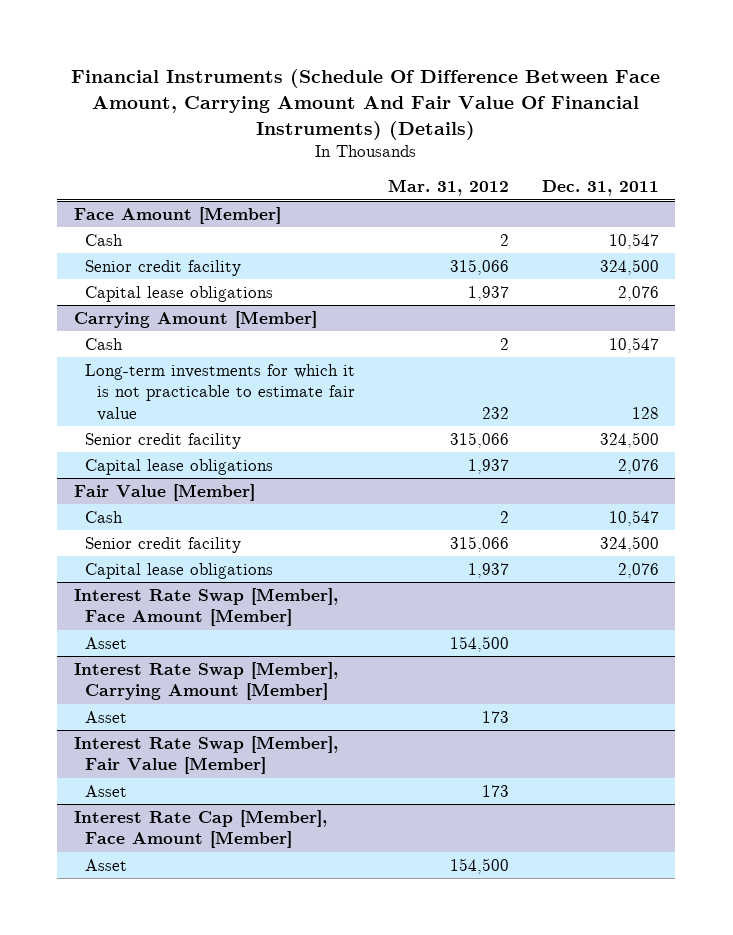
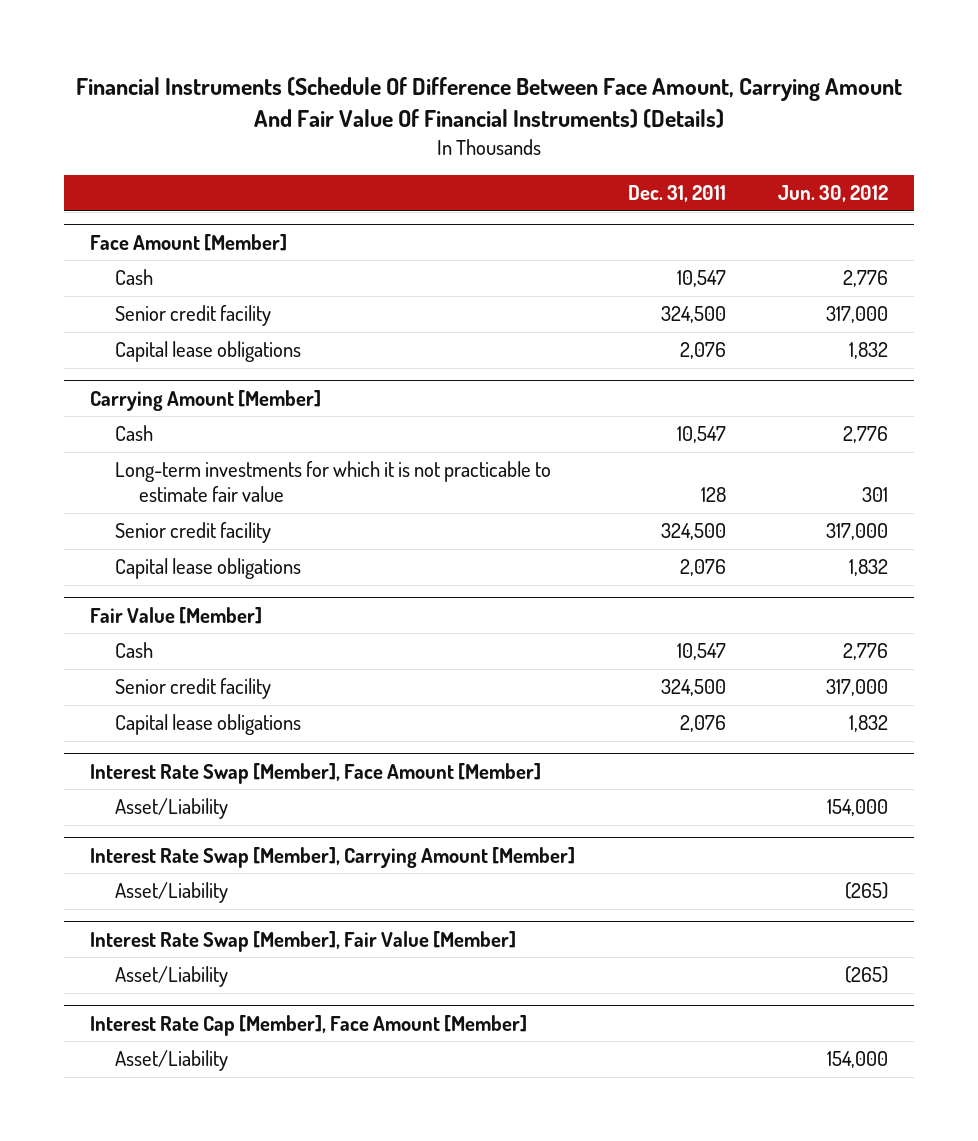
[388,179,510,197] Mar. 31, 2012 -> none
none -> [778,185,889,203] Jun. 30, 2012
[85,636,128,649] Asset -> [114,798,228,820] Asset/Liability
[85,710,128,723] Asset -> [114,882,228,904] Asset/Liability
[85,784,128,797] Asset -> [114,966,228,988] Asset/Liability
[85,858,128,871] Asset -> [114,1050,228,1072] Asset/Liability

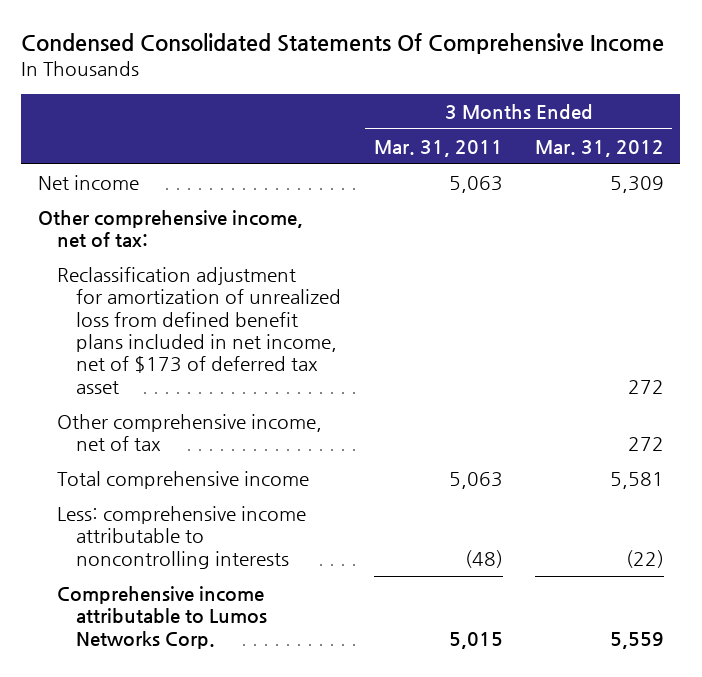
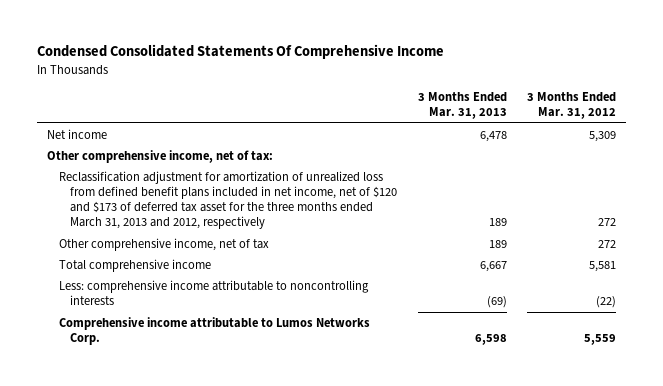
[373,139,503,157] Mar. 31, 2011 -> none
none -> [417,92,507,120] 3 Months Ended Mar. 31, 2013
[56,267,341,394] Reclassification adjustment for amortization of unrealized loss from defined benefit plans included in net income, net of $173 of deferred tax asset -> [58,170,398,230] Reclassification adjustment for amortization of unrealized loss from defined benefit plans included in net income, net of $120 and $173 of deferred tax asset for the three months ended March 31, 2013 and 2012, respectively

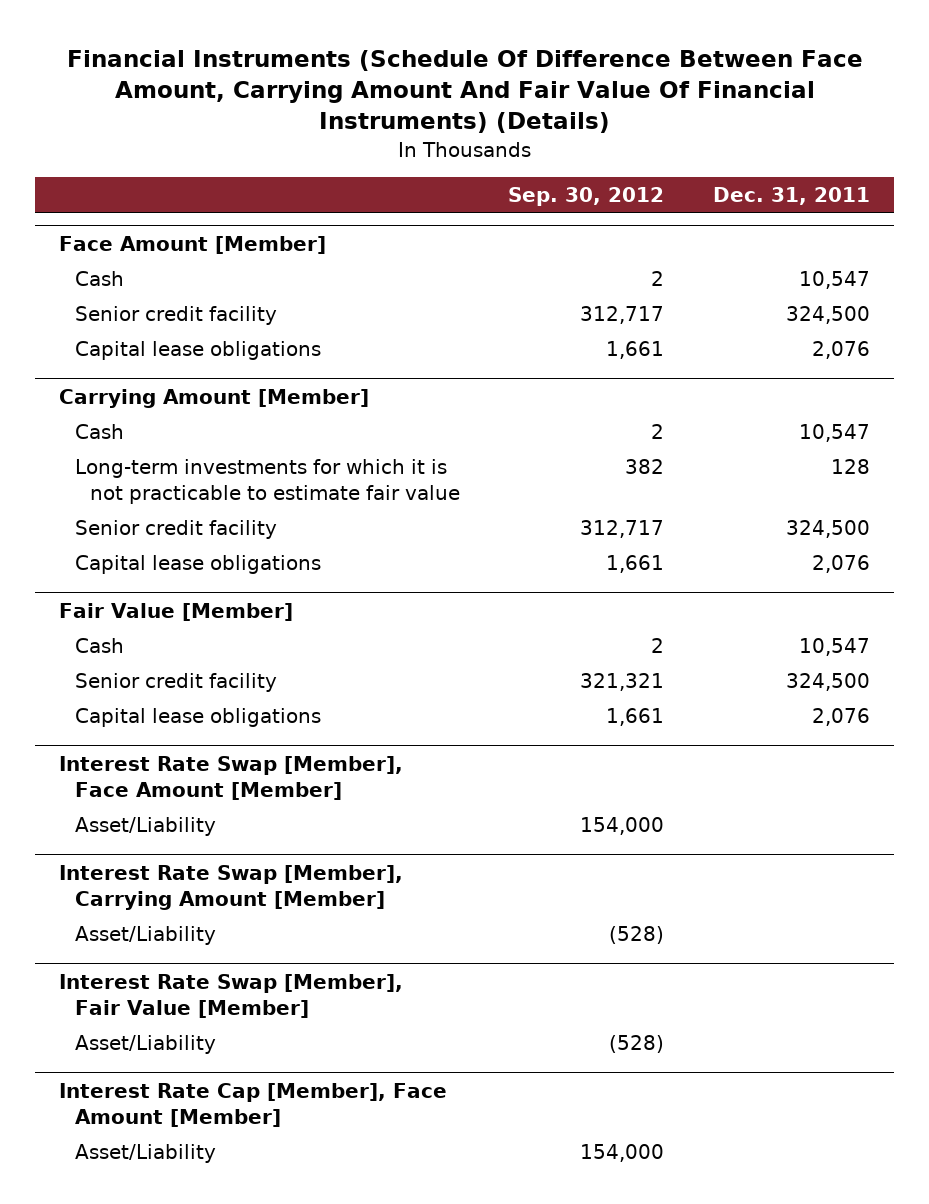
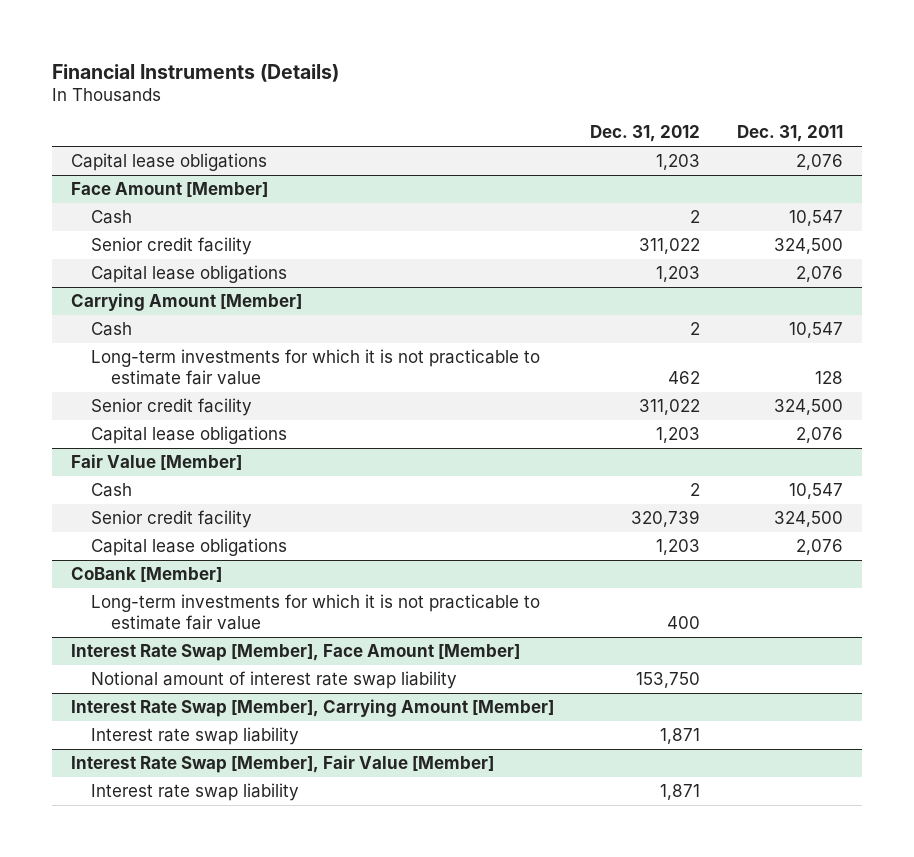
[66,49,863,134] Financial Instruments (Schedule Of Difference Between Face Amount, Carrying Amount And Fair Value Of Financial Instruments) (Details) -> [52,63,340,82] Financial Instruments (Details)
[508,186,665,206] Sep. 30, 2012 -> none
none -> [590,125,701,143] Dec. 31, 2012
none -> [70,153,267,172] Capital lease obligations
none -> [70,567,222,583] CoBank [Member]
none -> [91,594,541,630] Long-term investments for which it is not practicable to estimate fair value
[74,817,216,837] Asset/Liability -> [91,671,458,690] Notional amount of interest rate swap liability
[74,926,216,946] Asset/Liability -> none
none -> [91,727,300,746] Interest rate swap liability
[74,1035,216,1055] Asset/Liability -> none
[59,1082,448,1127] Interest Rate Cap [Member], Face Amount [Member] -> none
[74,1144,216,1164] Asset/Liability -> none
none -> [91,783,300,802] Interest rate swap liability

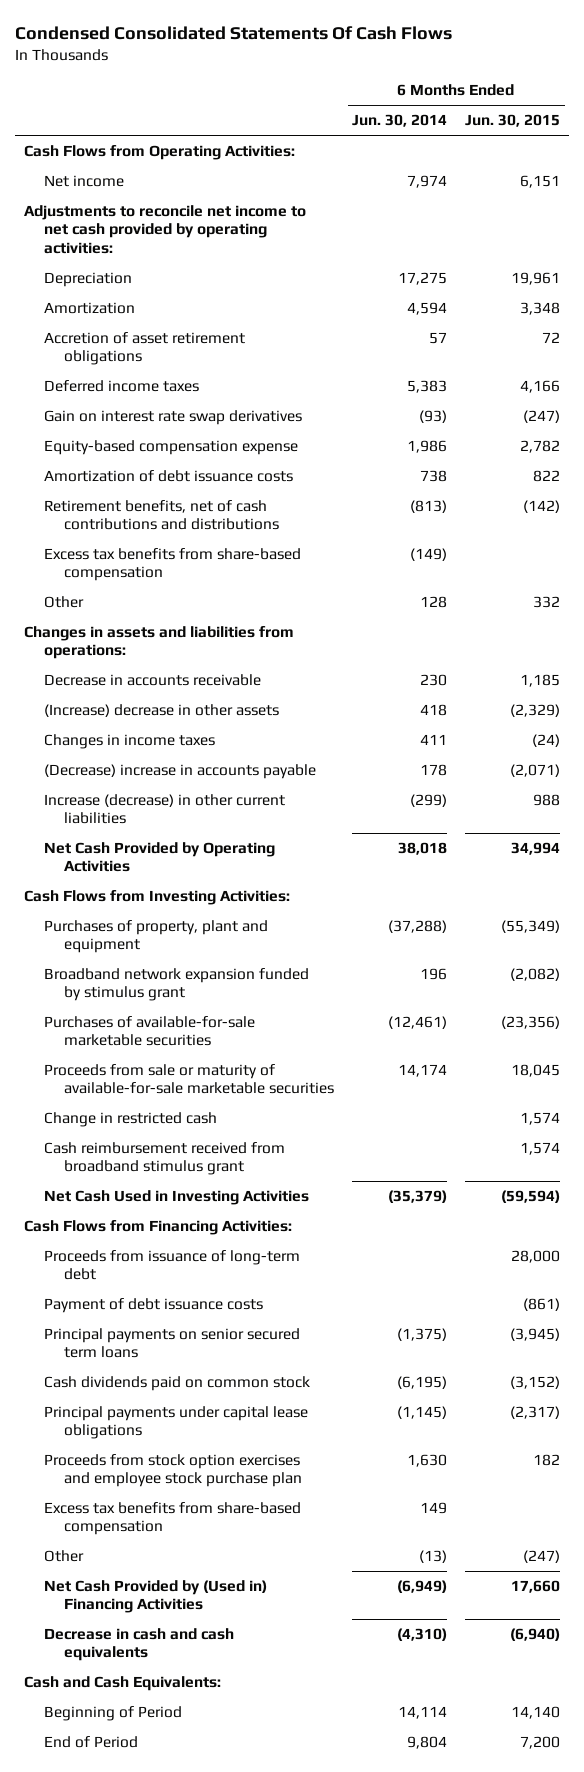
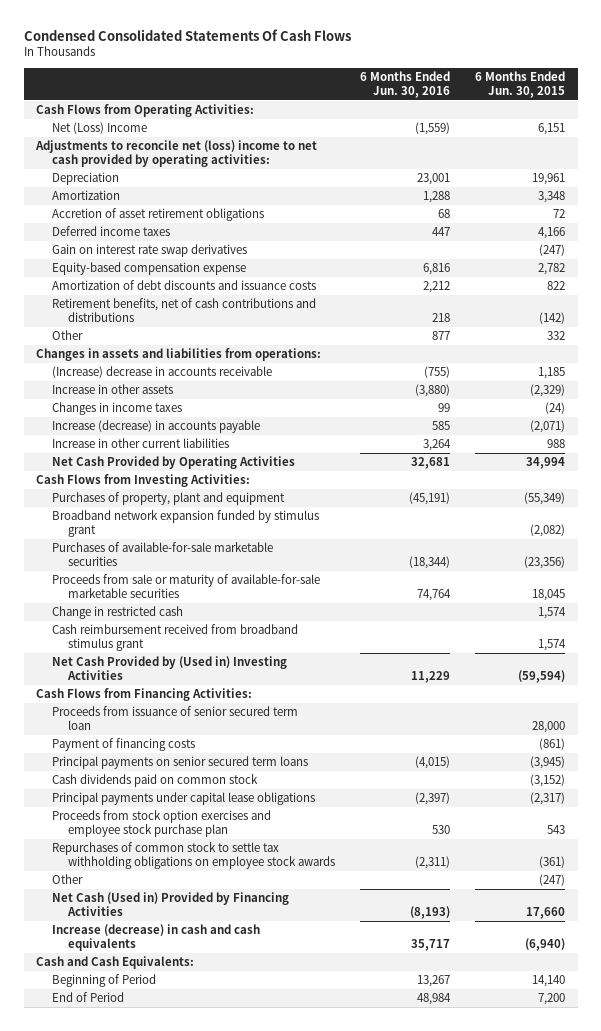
[352,114,448,128] Jun. 30, 2014 -> none
none -> [360,70,451,98] 6 Months Ended Jun. 30, 2016
[44,174,125,187] Net income -> [52,122,148,135] Net (Loss) Income
[23,204,306,254] Adjustments to reconcile net income to net cash provided by operating activities: -> [35,140,318,168] Adjustments to reconcile net (loss) income to net cash provided by operating activities:
[44,469,294,482] Amortization of debt issuance costs -> [52,280,317,291] Amortization of debt discounts and issuance costs
[44,547,302,582] Excess tax benefits from share-based compensation -> none
[44,673,262,686] Decrease in accounts receivable -> [52,366,273,379] (Increase) decrease in accounts receivable
[44,703,280,717] (Increase) decrease in other assets -> [52,384,174,395] Increase in other assets
[44,763,317,779] (Decrease) increase in accounts payable -> [52,420,261,434] Increase (decrease) in accounts payable
[44,793,286,825] Increase (decrease) in other current liabilities -> [52,438,230,449] Increase in other current liabilities
[44,1189,310,1205] Net Cash Used in Investing Activities -> [52,656,288,681] Net Cash Provided by (Used in) Investing Activities
[44,1249,301,1281] Proceeds from issuance of long-term debt -> [52,706,299,731] Proceeds from issuance of senior secured term loan
[44,1297,264,1313] Payment of debt issuance costs -> [52,738,196,752] Payment of financing costs
[44,1501,302,1536] Excess tax benefits from share-based compensation -> none
[533,1453,561,1466] 182 -> [547,825,566,835] 543
none -> [52,842,336,870] Repurchases of common stock to settle tax withholding obligations on employee stock awards
[44,1579,268,1614] Net Cash Provided by (Used in) Financing Activities -> [52,892,290,917] Net Cash (Used in) Provided by Financing Activities
[44,1627,235,1662] Decrease in cash and cash equivalents -> [52,924,261,952] Increase (decrease) in cash and cash equivalents

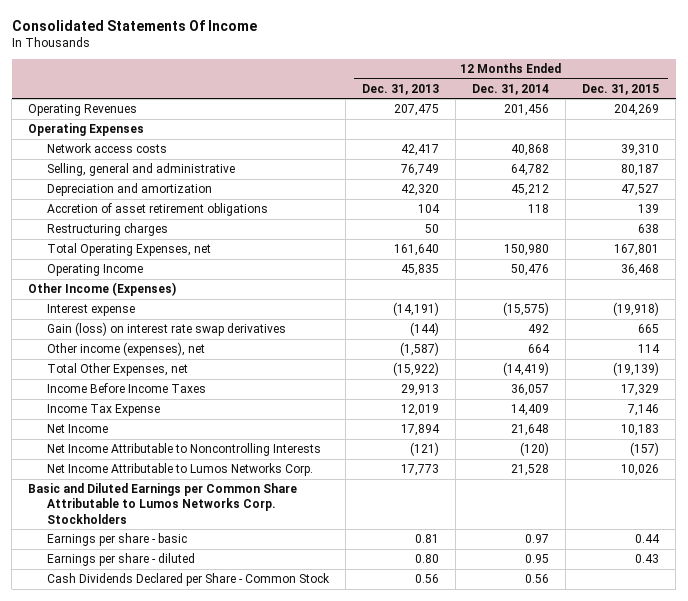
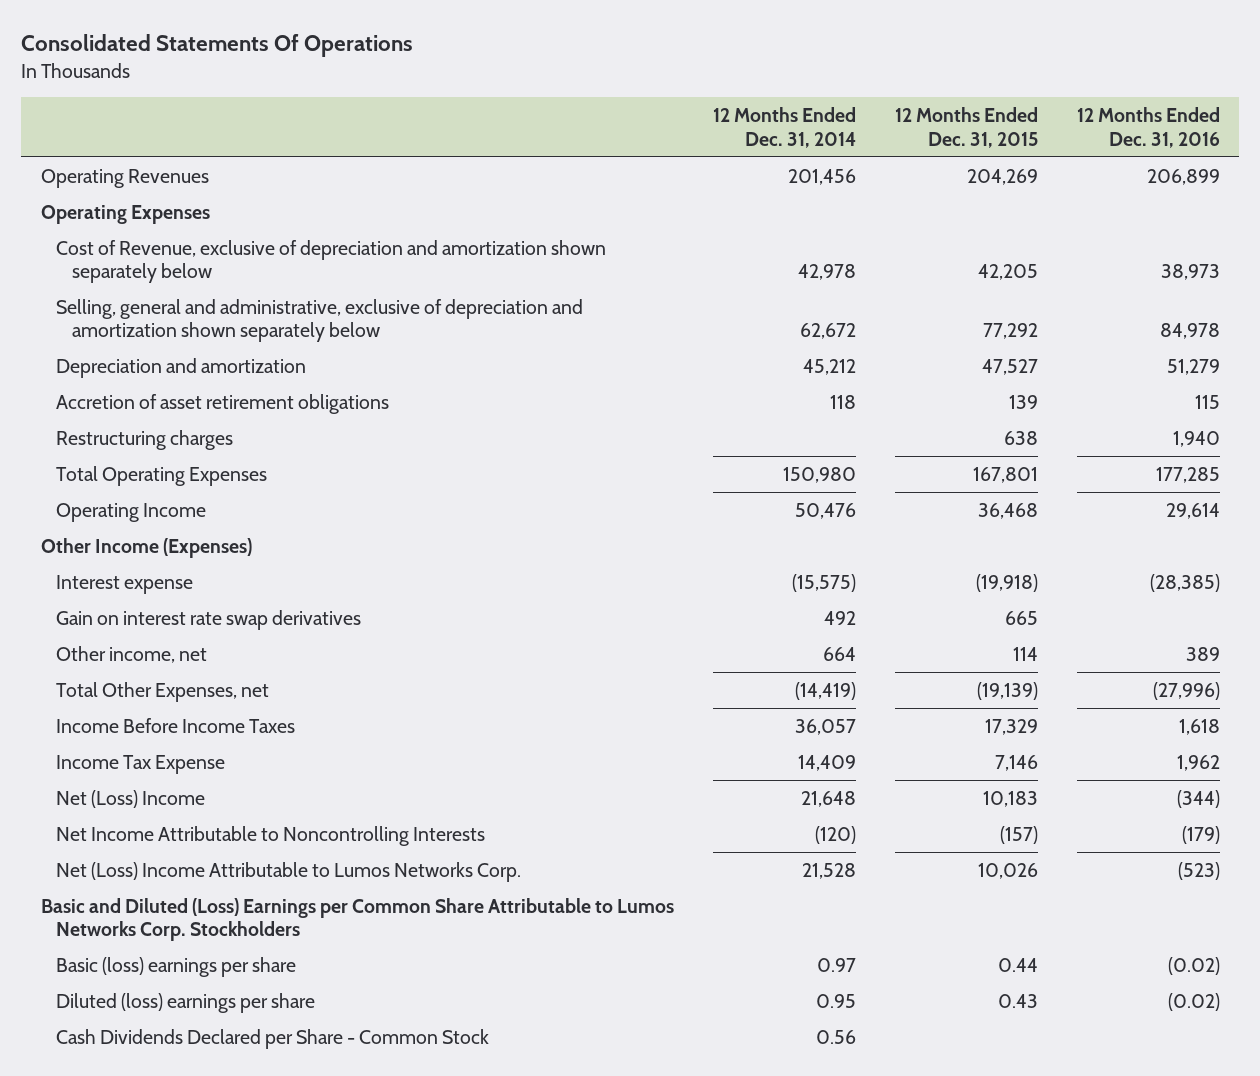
[11,19,257,31] Consolidated Statements Of Income -> [21,34,414,58] Consolidated Statements Of Operations
[361,83,439,95] Dec. 31, 2013 -> none
none -> [1076,107,1220,148] 12 Months Ended Dec. 31, 2016
[46,143,167,154] Network access costs -> none
none -> [56,239,607,284] Cost of Revenue, exclusive of depreciation and amortization shown separately below
[46,163,235,177] Selling, general and administrative -> [56,298,584,343] Selling, general and administrative, exclusive of depreciation and amortization shown separately below
[511,164,550,177] 64,782 -> [799,323,856,340] 62,672
[621,164,660,177] 80,187 -> [982,323,1038,340] 77,292
[46,243,211,257] Total Operating Expenses, net -> [56,465,268,486] Total Operating Expenses
[46,322,286,337] Gain (loss) on interest rate swap derivatives -> [56,609,362,630] Gain on interest rate swap derivatives
[46,342,205,357] Other income (expenses), net -> [56,645,208,663] Other income, net
[46,424,108,434] Net Income -> [56,789,206,808] Net (Loss) Income
[46,463,313,477] Net Income Attributable to Lumos Networks Corp. -> [56,861,522,882] Net (Loss) Income Attributable to Lumos Networks Corp.
[28,483,298,524] Basic and Diluted Earnings per Common Share Attributable to Lumos Networks Corp. Stockholders -> [40,897,674,942] Basic and Diluted (Loss) Earnings per Common Share Attributable to Lumos Networks Corp. Stockholders
[46,533,187,547] Earnings per share - basic -> [56,956,297,977] Basic (loss) earnings per share
[46,553,195,567] Earnings per share - diluted -> [56,992,316,1013] Diluted (loss) earnings per share

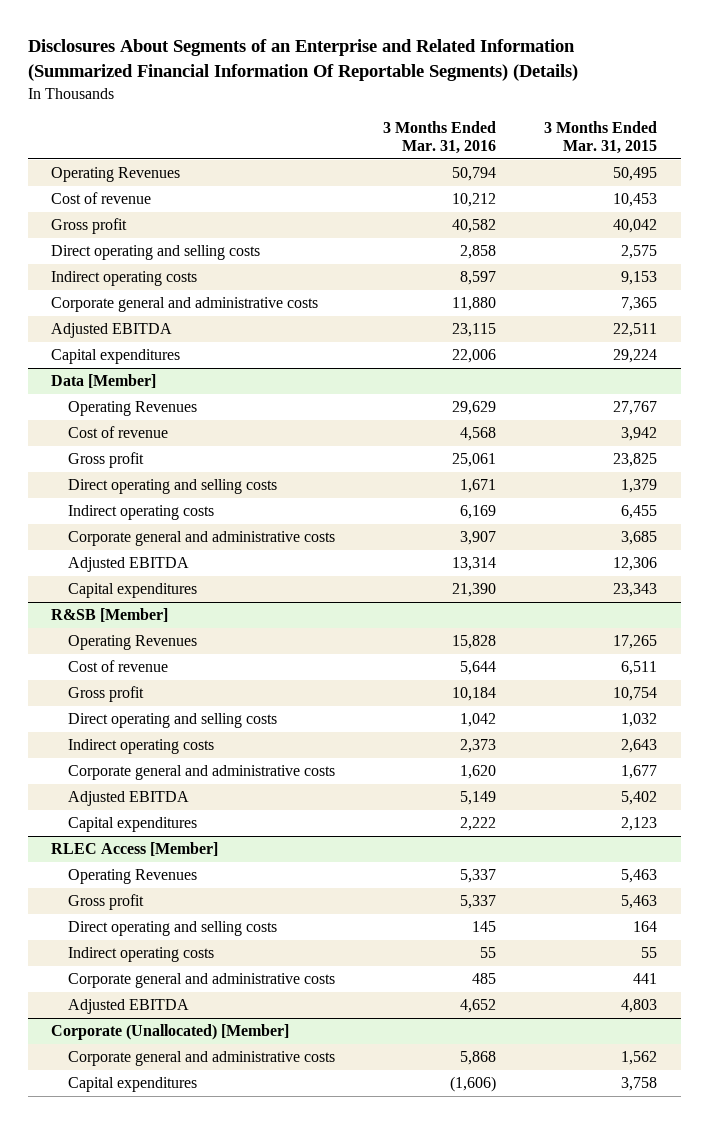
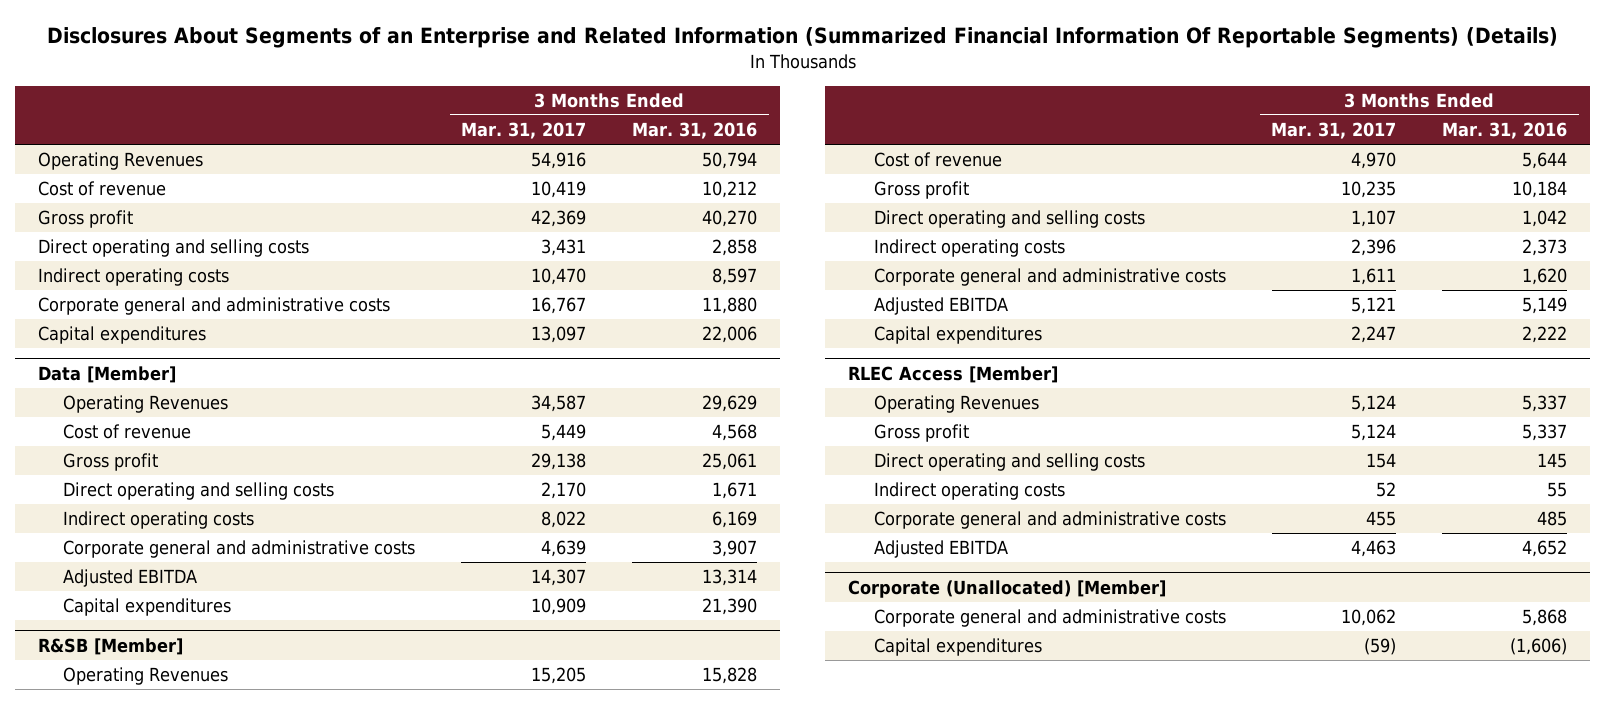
[543,120,657,154] 3 Months Ended Mar. 31, 2015 -> none
none -> [461,122,587,140] Mar. 31, 2017
[452,219,497,234] 40,582 -> [702,210,758,228] 40,270
[51,323,173,339] Adjusted EBITDA -> none

